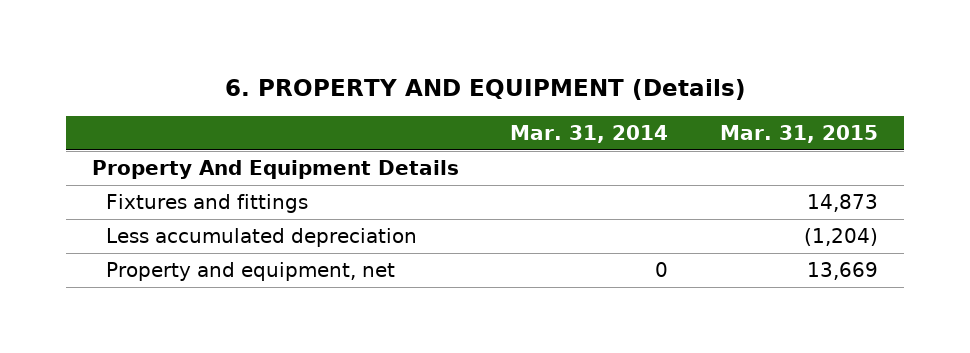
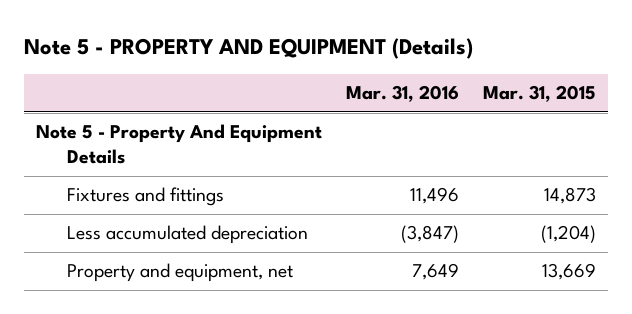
[224,79,746,101] 6. PROPERTY AND EQUIPMENT (Details) -> [23,37,473,59] Note 5 - PROPERTY AND EQUIPMENT (Details)
[510,125,669,144] Mar. 31, 2014 -> none
none -> [346,84,460,102] Mar. 31, 2016
[91,160,459,180] Property And Equipment Details -> [35,124,322,165] Note 5 - Property And Equipment Details

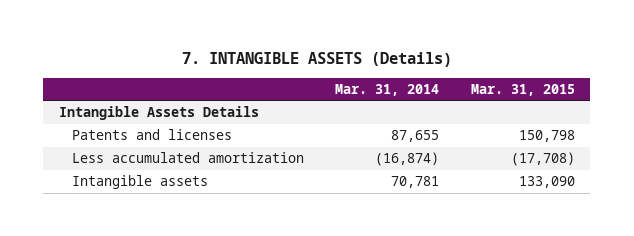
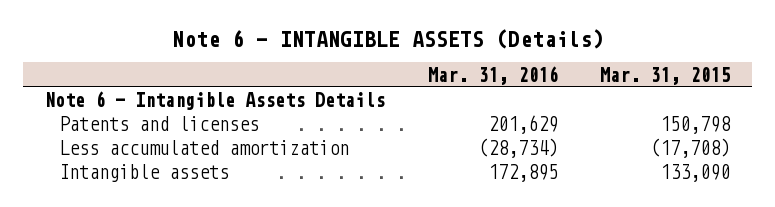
[181,52,452,68] 7. INTANGIBLE ASSETS (Details) -> [171,28,604,49] Note 6 - INTANGIBLE ASSETS (Details)
[335,83,440,96] Mar. 31, 2014 -> none
none -> [427,65,558,85] Mar. 31, 2016
[59,106,260,121] Intangible Assets Details -> [44,91,385,111] Note 6 - Intangible Assets Details

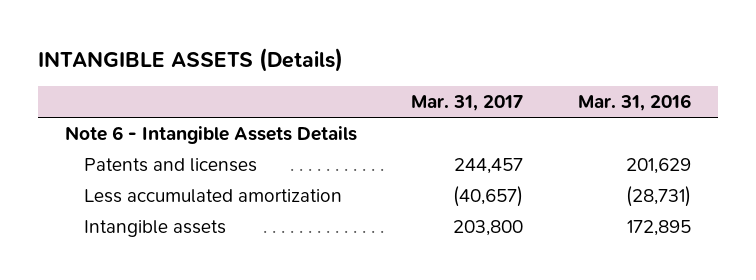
[171,28,604,49] Note 6 - INTANGIBLE ASSETS (Details) -> [38,48,344,73] INTANGIBLE ASSETS (Details)
[600,66,731,85] Mar. 31, 2015 -> none
none -> [411,95,524,112] Mar. 31, 2017
[477,138,558,159] (28,734) -> [625,186,691,208] (28,731)

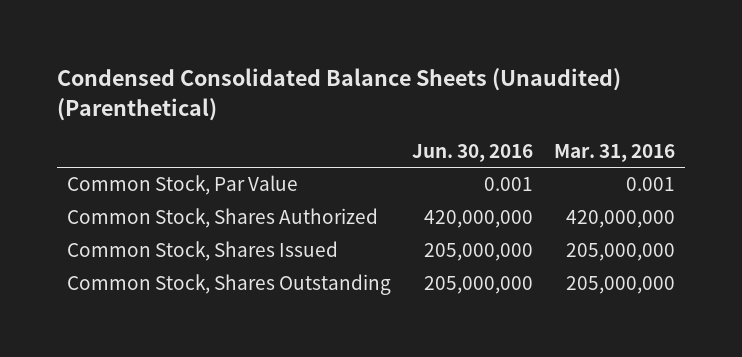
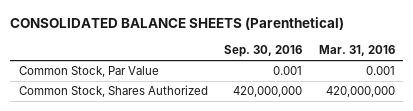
[57,68,622,121] Condensed Consolidated Balance Sheets (Unaudited) (Parenthetical) -> [10,17,345,31] CONSOLIDATED BALANCE SHEETS (Parenthetical)
[412,143,534,162] Jun. 30, 2016 -> none
none -> [224,45,303,58] Sep. 30, 2016
[67,241,339,262] Common Stock, Shares Issued -> none
[67,274,392,296] Common Stock, Shares Outstanding -> none

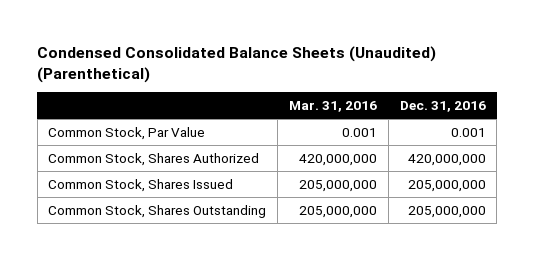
[10,17,345,31] CONSOLIDATED BALANCE SHEETS (Parenthetical) -> [37,45,437,83] Condensed Consolidated Balance Sheets (Unaudited) (Parenthetical)
[224,45,303,58] Sep. 30, 2016 -> none
none -> [399,100,486,112] Dec. 31, 2016
none -> [48,178,234,192] Common Stock, Shares Issued
none -> [48,204,267,218] Common Stock, Shares Outstanding

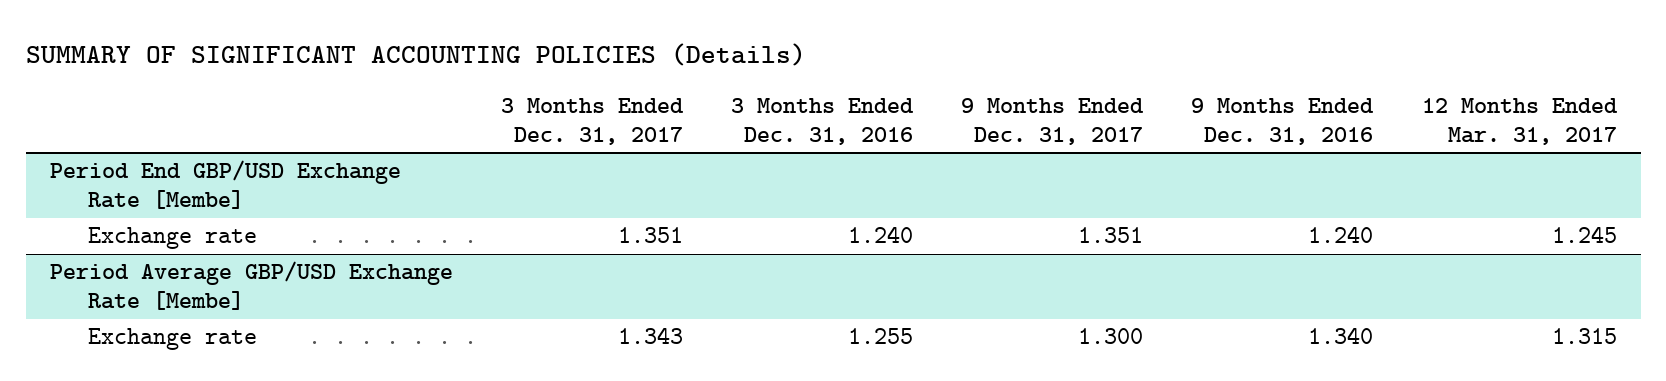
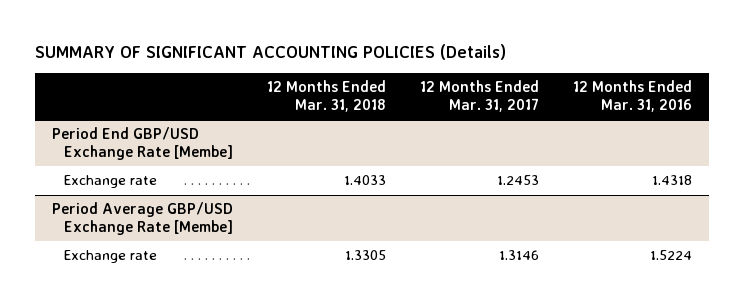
[500,97,684,145] 3 Months Ended Dec. 31, 2017 -> none
[731,97,915,145] 3 Months Ended Dec. 31, 2016 -> none
[961,97,1145,145] 9 Months Ended Dec. 31, 2017 -> none
[1191,97,1375,145] 9 Months Ended Dec. 31, 2016 -> none
none -> [266,80,386,112] 12 Months Ended Mar. 31, 2018
none -> [572,80,692,112] 12 Months Ended Mar. 31, 2016
[1551,226,1617,244] 1.245 -> [496,175,539,186] 1.2453
[1551,328,1617,345] 1.315 -> [498,250,539,261] 1.3146

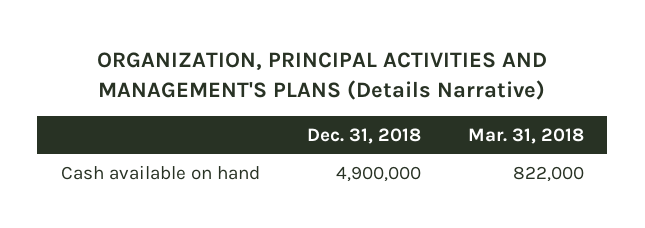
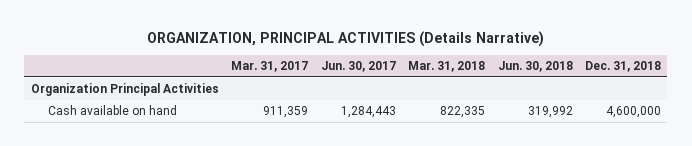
[97,52,548,101] ORGANIZATION, PRINCIPAL ACTIVITIES AND MANAGEMENT'S PLANS (Details Narrative) -> [146,31,544,48] ORGANIZATION, PRINCIPAL ACTIVITIES (Details Narrative)
none -> [231,61,309,73] Mar. 31, 2017
none -> [320,61,396,73] Jun. 30, 2017
none -> [497,61,573,73] Jun. 30, 2018
none -> [30,83,219,97] Organization Principal Activities
[335,165,421,182] 4,900,000 -> [606,106,662,119] 4,600,000
[512,165,584,182] 822,000 -> [440,106,486,119] 822,335

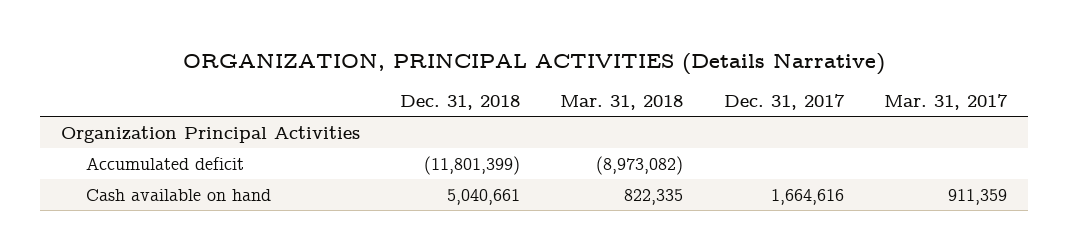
[320,61,396,73] Jun. 30, 2017 -> none
[497,61,573,73] Jun. 30, 2018 -> none
none -> [723,94,845,111] Dec. 31, 2017
none -> [85,156,244,170] Accumulated deficit
[606,106,662,119] 4,600,000 -> [446,188,520,205] 5,040,661

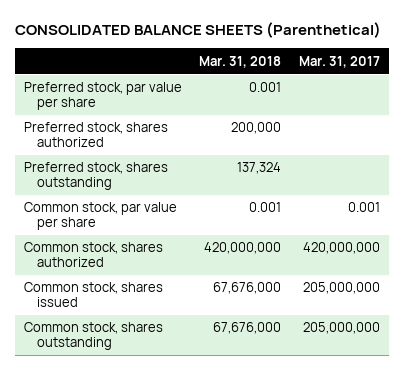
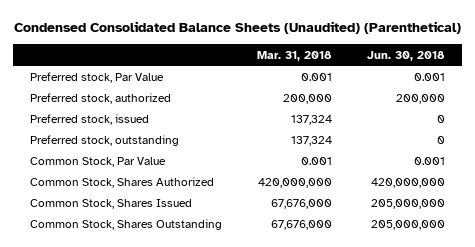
[15,22,382,39] CONSOLIDATED BALANCE SHEETS (Parenthetical) -> [13,20,461,34] Condensed Consolidated Balance Sheets (Unaudited) (Parenthetical)
[298,55,380,68] Mar. 31, 2017 -> none
none -> [367,50,446,61] Jun. 30, 2018
[23,82,182,111] Preferred stock, par value per share -> [30,71,165,83] Preferred stock, Par Value
[23,122,168,148] Preferred stock, shares authorized -> [30,92,172,104] Preferred stock, authorized
none -> [30,113,150,125] Preferred stock, issued
[23,162,168,191] Preferred stock, shares outstanding -> [30,134,180,146] Preferred stock, outstanding
[23,202,177,231] Common stock, par value per share -> [30,156,167,167] Common Stock, Par Value
[23,242,163,268] Common stock, shares authorized -> [30,176,215,188] Common Stock, Shares Authorized
[23,282,163,308] Common stock, shares issued -> [30,198,193,209] Common Stock, Shares Issued
[23,322,163,351] Common stock, shares outstanding -> [30,218,223,230] Common Stock, Shares Outstanding

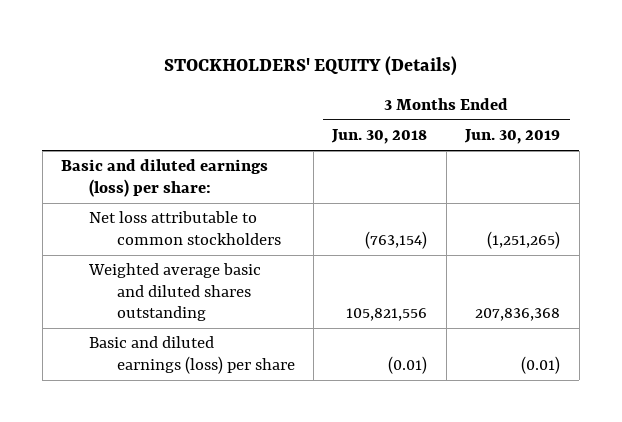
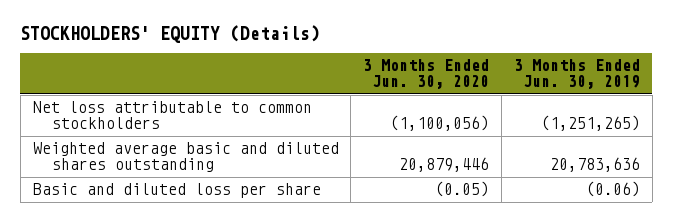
[331,129,428,145] Jun. 30, 2018 -> none
none -> [363,59,490,90] 3 Months Ended Jun. 30, 2020
[61,159,269,197] Basic and diluted earnings (loss) per share: -> none
[475,308,561,322] 207,836,368 -> [549,157,640,173] 20,783,636
[88,336,295,374] Basic and diluted earnings (loss) per share -> [32,183,321,199] Basic and diluted loss per share
[521,355,561,374] (0.01) -> [585,181,640,198] (0.06)

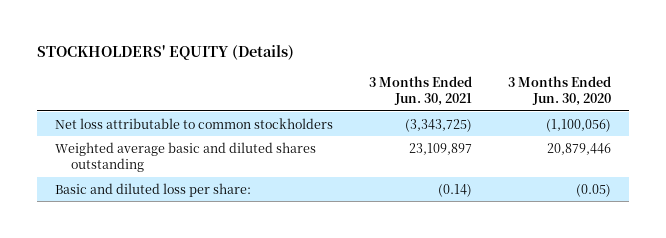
[513,59,640,90] 3 Months Ended Jun. 30, 2019 -> none
none -> [369,75,473,107] 3 Months Ended Jun. 30, 2021
[32,183,321,199] Basic and diluted loss per share -> [55,182,252,197] Basic and diluted loss per share:

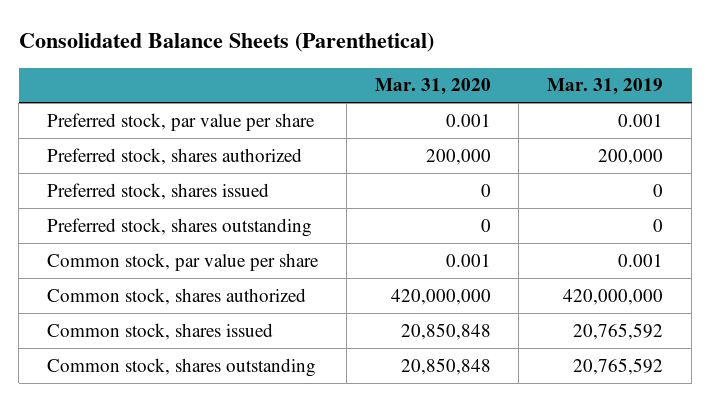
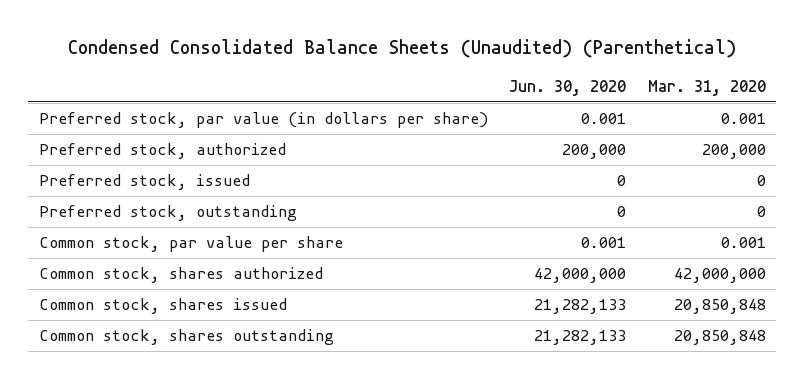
[18,32,434,53] Consolidated Balance Sheets (Parenthetical) -> [68,39,737,59] Condensed Consolidated Balance Sheets (Unaudited) (Parenthetical)
[547,78,664,96] Mar. 31, 2019 -> none
none -> [509,79,627,96] Jun. 30, 2020
[47,112,316,131] Preferred stock, par value per share -> [39,112,489,129] Preferred stock, par value (in dollars per share)
[47,147,303,165] Preferred stock, shares authorized -> [39,143,287,160] Preferred stock, authorized
[47,182,270,200] Preferred stock, shares issued -> [39,174,251,191] Preferred stock, issued
[47,217,313,237] Preferred stock, shares outstanding -> [39,205,298,222] Preferred stock, outstanding
[390,288,491,305] 420,000,000 -> [673,268,766,284] 42,000,000

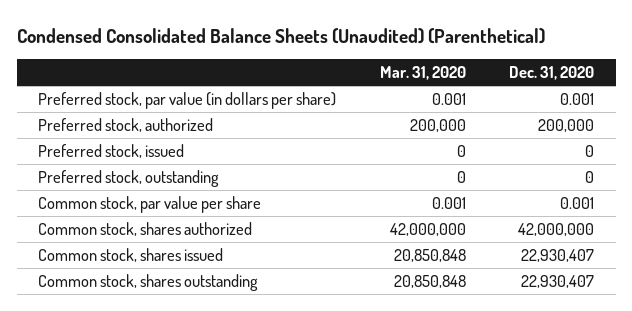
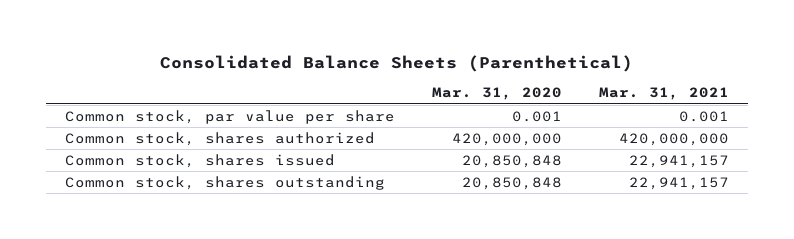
[16,27,545,44] Condensed Consolidated Balance Sheets (Unaudited) (Parenthetical) -> [160,54,634,72] Consolidated Balance Sheets (Parenthetical)
[508,66,594,81] Dec. 31, 2020 -> none
none -> [599,87,730,101] Mar. 31, 2021
[38,92,337,110] Preferred stock, par value (in dollars per share) -> none
[38,118,214,133] Preferred stock, authorized -> none
[38,144,185,159] Preferred stock, issued -> none
[38,170,220,188] Preferred stock, outstanding -> none
[389,223,466,237] 42,000,000 -> [452,132,563,146] 420,000,000

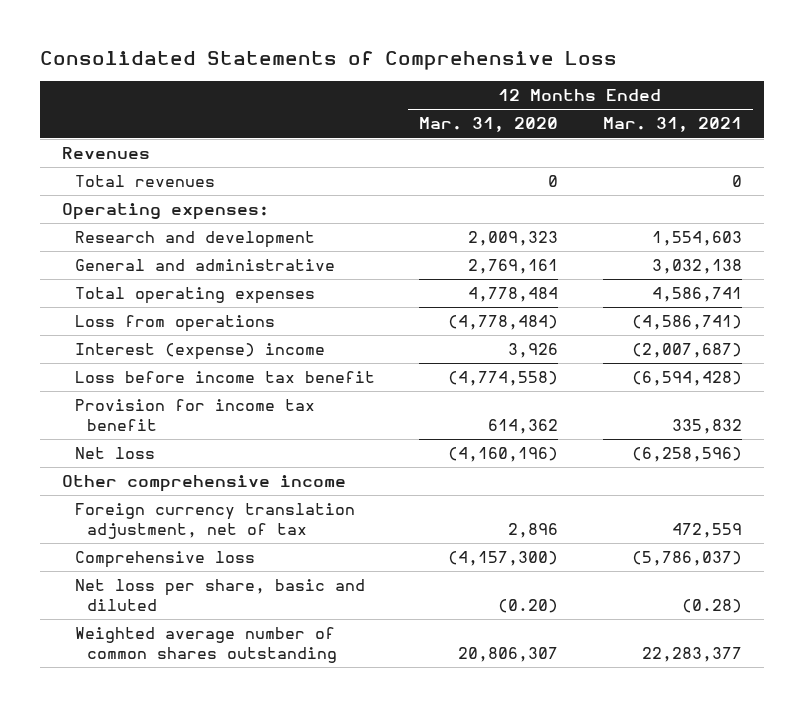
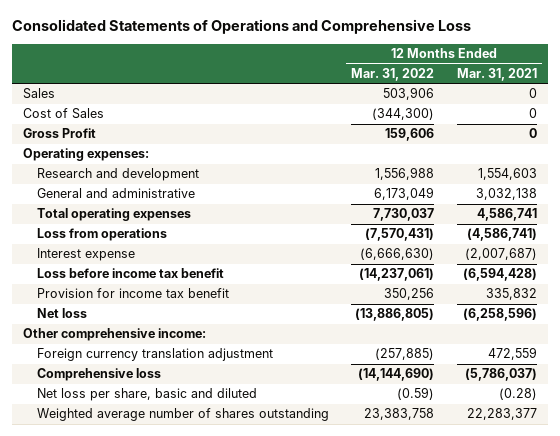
[39,50,617,70] Consolidated Statements of Comprehensive Loss -> [11,19,471,35] Consolidated Statements of Operations and Comprehensive Loss
[419,117,559,133] Mar. 31, 2020 -> none
none -> [351,67,435,81] Mar. 31, 2022
[62,147,151,160] Revenues -> none
[74,175,215,188] Total revenues -> [23,88,56,100] Sales
none -> [23,108,105,120] Cost of Sales
none -> [23,128,97,139] Gross Profit
[74,343,325,361] Interest (expense) income -> [37,248,136,262] Interest expense
[62,475,347,493] Other comprehensive income -> [23,328,207,342] Other comprehensive income:
[74,503,355,539] Foreign currency translation adjustment, net of tax -> [37,348,274,362] Foreign currency translation adjustment
[74,627,338,663] Weighted average number of common shares outstanding -> [37,408,330,422] Weighted average number of shares outstanding

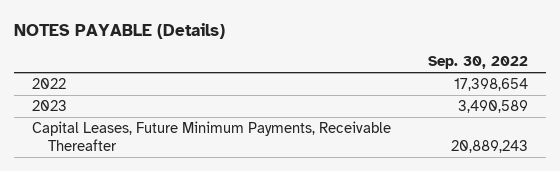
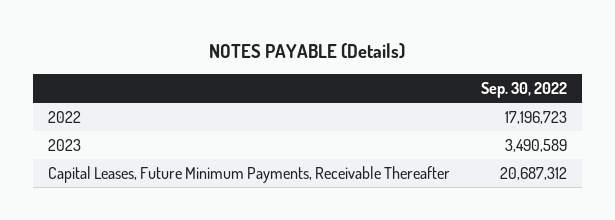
[453,77,528,91] 17,398,654 -> [504,110,567,124] 17,196,723
[450,140,528,154] 20,889,243 -> [499,166,567,180] 20,687,312

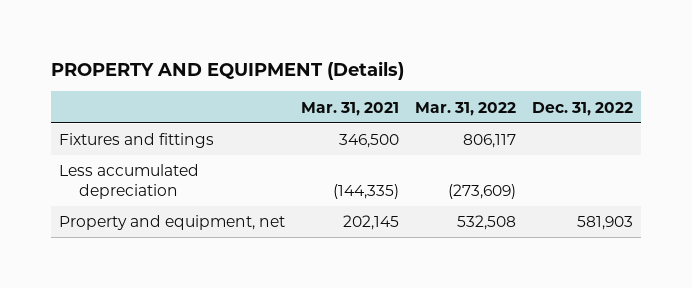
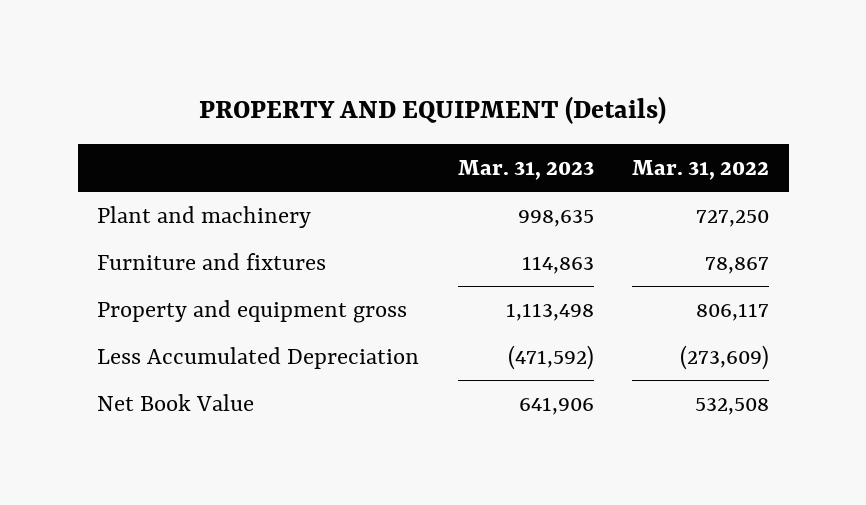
[301,101,400,116] Mar. 31, 2021 -> none
[532,101,634,116] Dec. 31, 2022 -> none
none -> [457,160,594,181] Mar. 31, 2023
none -> [97,205,312,228] Plant and machinery
none -> [97,252,327,270] Furniture and fixtures
[59,133,215,149] Fixtures and fittings -> [97,299,408,323] Property and equipment gross
[59,164,200,199] Less accumulated depreciation -> [97,346,420,369] Less Accumulated Depreciation
[59,215,286,231] Property and equipment, net -> [97,393,255,411] Net Book Value

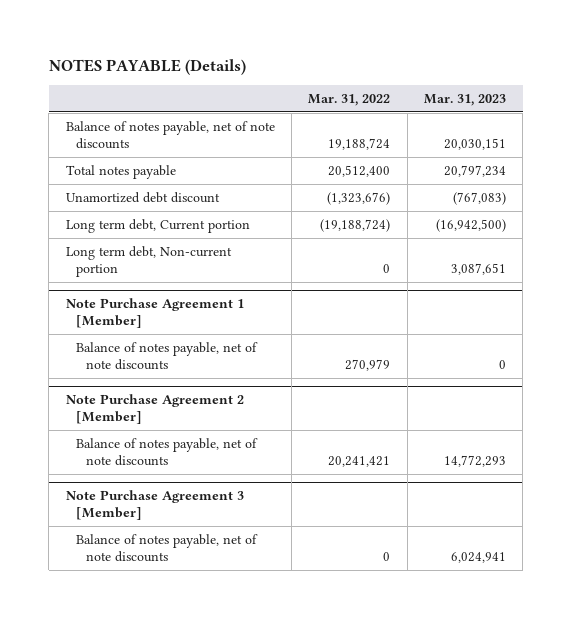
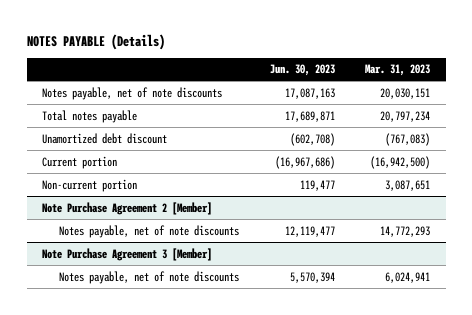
[308,93,391,106] Mar. 31, 2022 -> none
none -> [269,64,335,77] Jun. 30, 2023
[65,121,275,149] Balance of notes payable, net of note discounts -> [42,86,223,100] Notes payable, net of note discounts
[65,298,244,329] Note Purchase Agreement 1 [Member] -> none
[75,342,258,370] Balance of notes payable, net of note discounts -> none
[65,219,250,234] Long term debt, Current portion -> [42,155,118,169] Current portion
[65,246,232,277] Long term debt, Non-current portion -> [42,178,138,192] Non-current portion
[75,438,258,466] Balance of notes payable, net of note discounts -> [58,224,239,238] Notes payable, net of note discounts
[75,534,258,562] Balance of notes payable, net of note discounts -> [58,270,239,284] Notes payable, net of note discounts

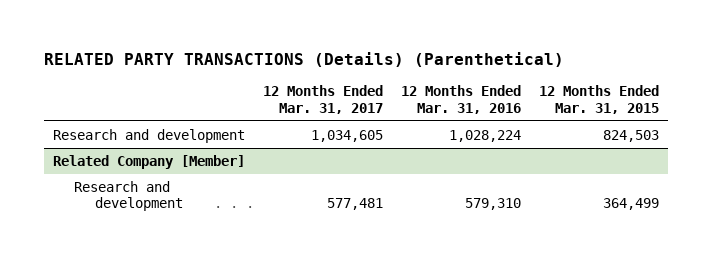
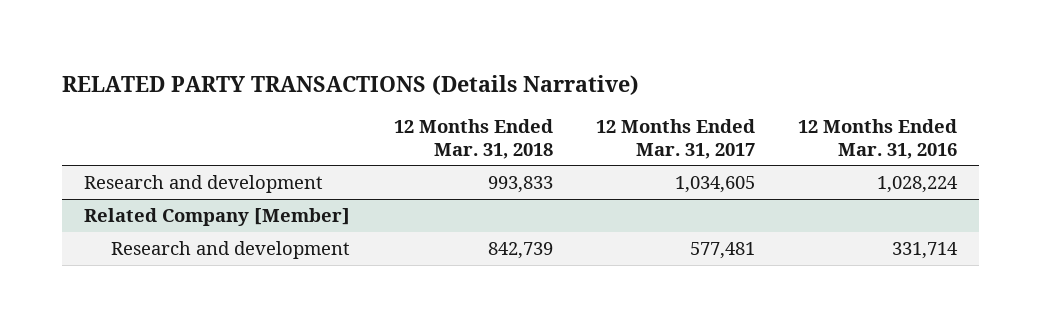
[43,51,564,67] RELATED PARTY TRANSACTIONS (Details) (Parenthetical) -> [62,74,640,95] RELATED PARTY TRANSACTIONS (Details Narrative)
[538,85,659,114] 12 Months Ended Mar. 31, 2015 -> none
none -> [393,119,553,159] 12 Months Ended Mar. 31, 2018
[464,198,521,211] 579,310 -> [892,242,959,260] 331,714

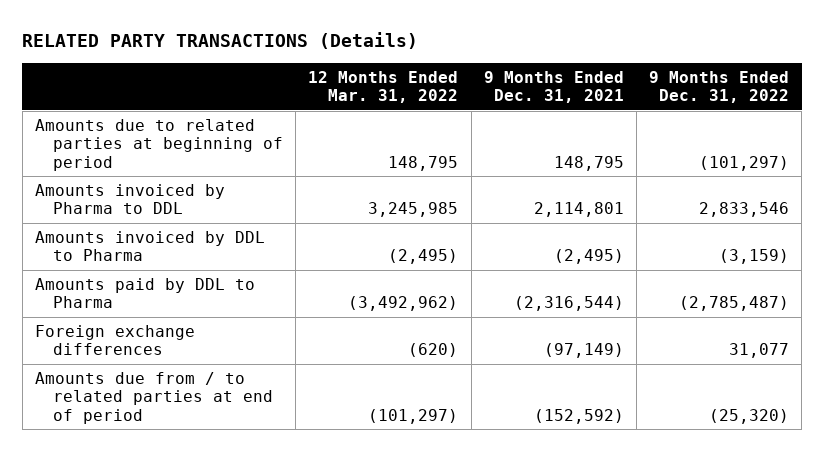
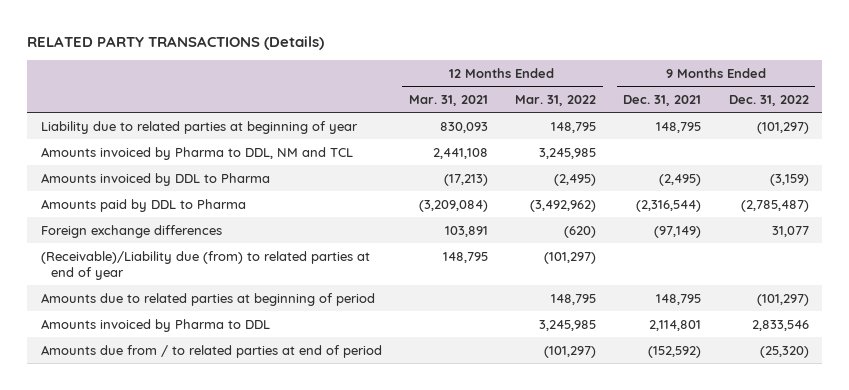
none -> [408,95,488,107] Mar. 31, 2021
none -> [40,120,358,134] Liability due to related parties at beginning of year
none -> [40,146,353,160] Amounts invoiced by Pharma to DDL, NM and TCL
none -> [40,250,370,281] (Receivable)/Liability due (from) to related parties at end of year
[35,119,284,171] Amounts due to related parties at beginning of period -> [40,292,375,306] Amounts due to related parties at beginning of period
[35,184,226,215] Amounts invoiced by Pharma to DDL -> [40,318,270,332] Amounts invoiced by Pharma to DDL

